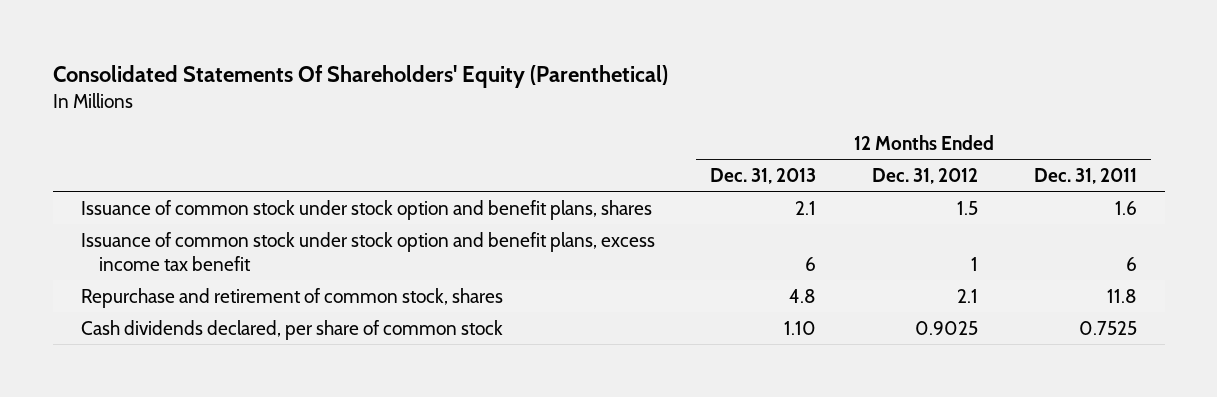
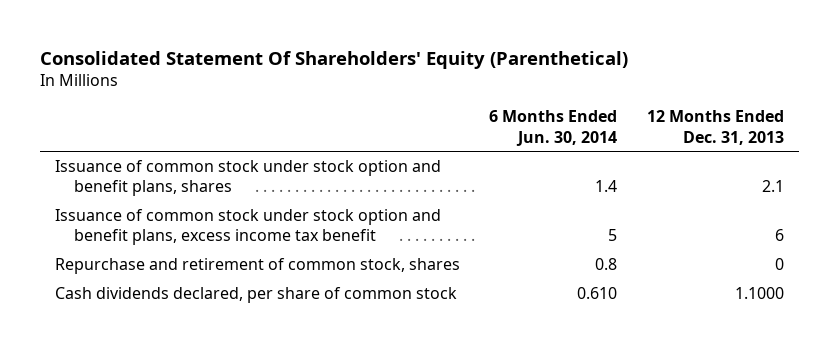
[52,65,668,89] Consolidated Statements Of Shareholders' Equity (Parenthetical) -> [40,50,629,69] Consolidated Statement Of Shareholders' Equity (Parenthetical)
[872,167,979,184] Dec. 31, 2012 -> none
[1033,167,1137,184] Dec. 31, 2011 -> none
none -> [489,110,618,146] 6 Months Ended Jun. 30, 2014
[789,288,817,303] 4.8 -> [774,258,784,271] 0
[784,320,817,335] 1.10 -> [734,287,784,300] 1.1000

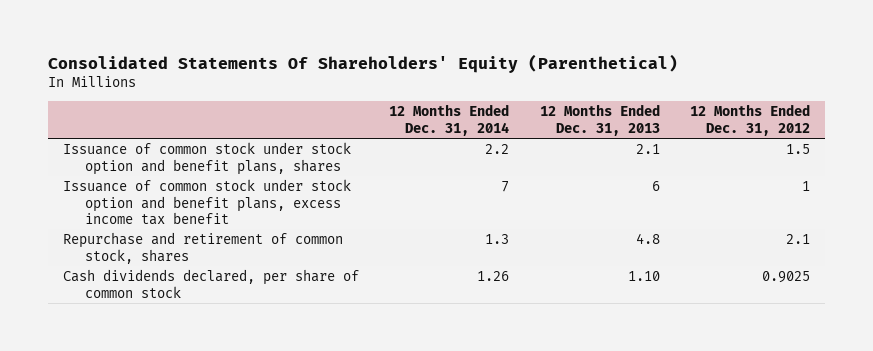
[40,50,629,69] Consolidated Statement Of Shareholders' Equity (Parenthetical) -> [47,53,678,73] Consolidated Statements Of Shareholders' Equity (Parenthetical)
[489,110,618,146] 6 Months Ended Jun. 30, 2014 -> none
none -> [389,104,510,136] 12 Months Ended Dec. 31, 2014
none -> [689,104,810,136] 12 Months Ended Dec. 31, 2012
[774,258,784,271] 0 -> [635,233,660,245] 4.8
[734,287,784,300] 1.1000 -> [627,271,660,282] 1.10

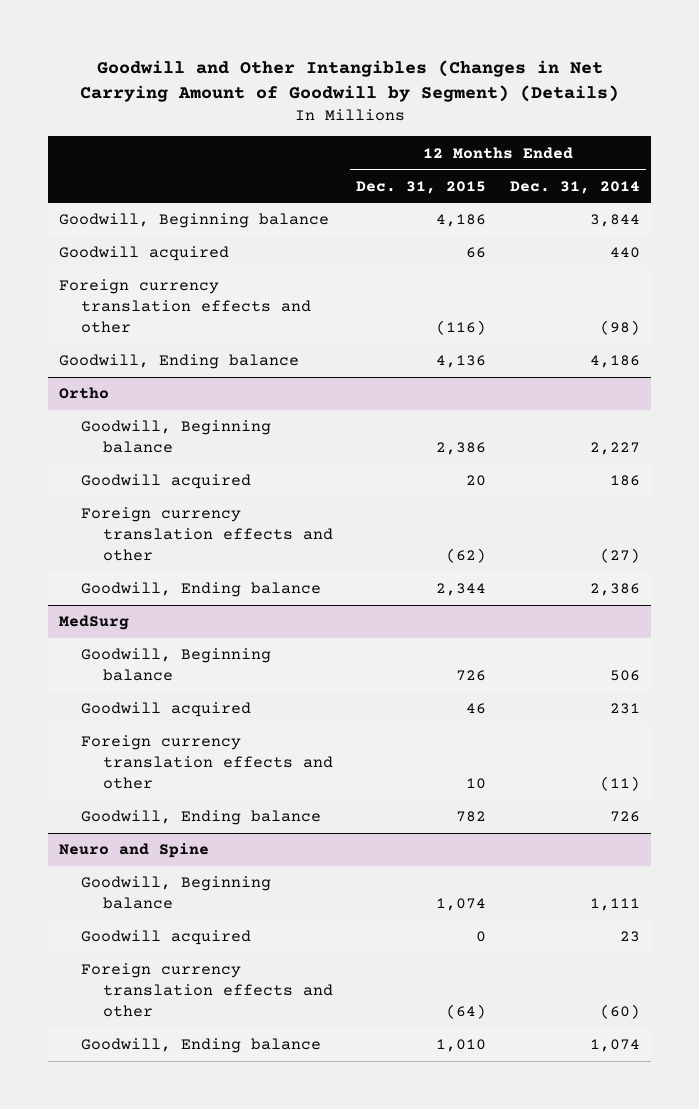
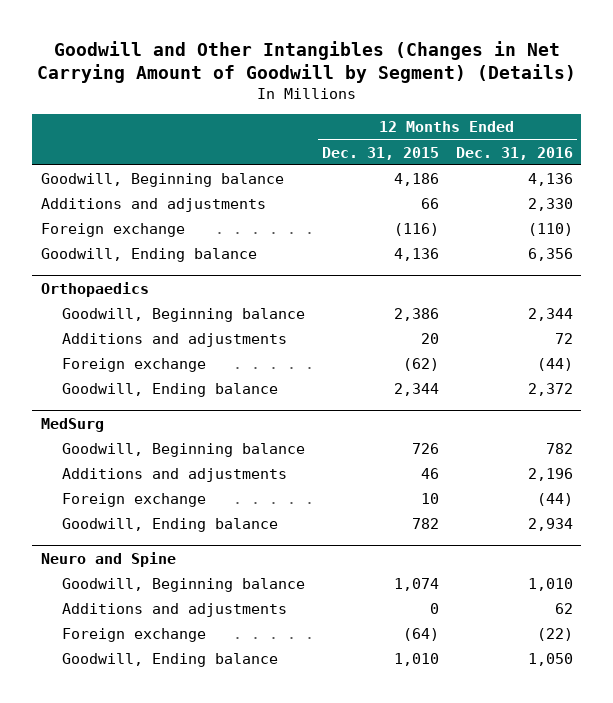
[509,180,640,194] Dec. 31, 2014 -> none
none -> [455,146,573,160] Dec. 31, 2016
[59,246,230,262] Goodwill acquired -> [40,198,266,213] Additions and adjustments
[59,279,312,334] Foreign currency translation effects and other -> [40,223,185,238] Foreign exchange
[59,387,110,400] Ortho -> [40,281,149,297] Orthopaedics
[81,474,252,490] Goodwill acquired -> [62,333,288,348] Additions and adjustments
[81,507,333,562] Foreign currency translation effects and other -> [62,358,207,373] Foreign exchange
[81,702,252,718] Goodwill acquired -> [62,468,288,483] Additions and adjustments
[81,735,333,790] Foreign currency translation effects and other -> [62,493,207,508] Foreign exchange
[81,930,252,946] Goodwill acquired -> [62,603,288,618] Additions and adjustments
[81,963,333,1018] Foreign currency translation effects and other -> [62,628,207,643] Foreign exchange

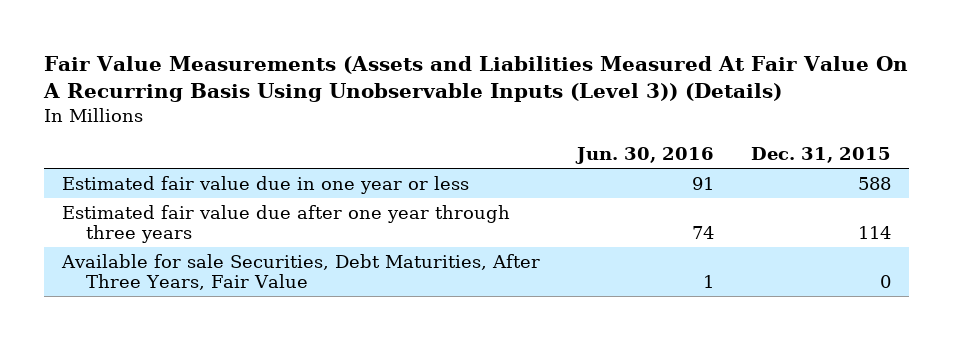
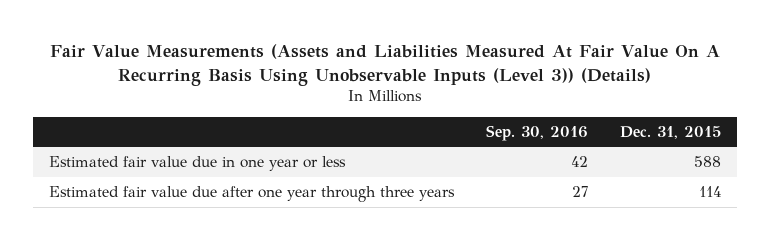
[574,146,714,164] Jun. 30, 2016 -> none
none -> [485,124,588,141] Sep. 30, 2016
[61,253,541,290] Available for sale Securities, Debt Maturities, After Three Years, Fair Value -> none

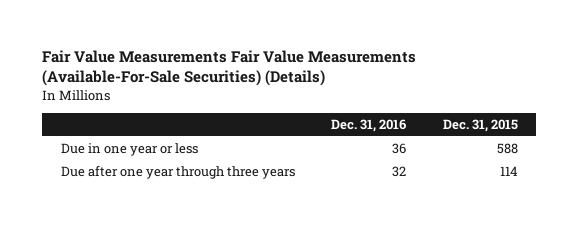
[49,43,720,86] Fair Value Measurements (Assets and Liabilities Measured At Fair Value On A Recurring Basis Using Unobservable Inputs (Level 3)) (Details) -> [42,50,417,87] Fair Value Measurements Fair Value Measurements (Available-For-Sale Securities) (Details)
[485,124,588,141] Sep. 30, 2016 -> none
none -> [331,118,407,132] Dec. 31, 2016
[48,156,346,172] Estimated fair value due in one year or less -> [60,143,198,157] Due in one year or less
[48,186,455,203] Estimated fair value due after one year through three years -> [60,165,295,180] Due after one year through three years

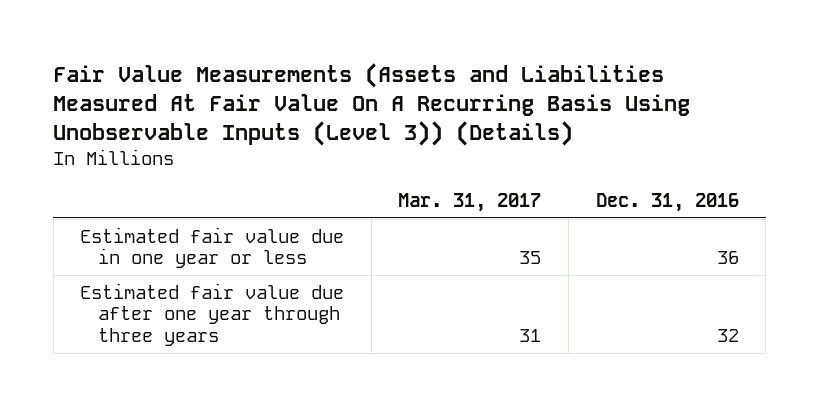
[42,50,417,87] Fair Value Measurements Fair Value Measurements (Available-For-Sale Securities) (Details) -> [53,62,691,146] Fair Value Measurements (Assets and Liabilities Measured At Fair Value On A Recurring Basis Using Unobservable Inputs (Level 3)) (Details)
[442,118,518,132] Dec. 31, 2015 -> none
none -> [398,193,542,213] Mar. 31, 2017
[60,143,198,157] Due in one year or less -> [80,226,345,269] Estimated fair value due in one year or less
[60,165,295,180] Due after one year through three years -> [80,282,345,347] Estimated fair value due after one year through three years

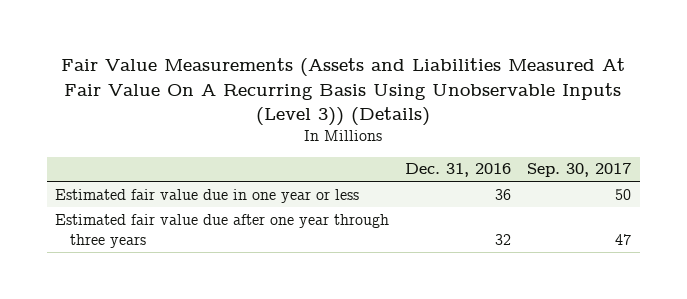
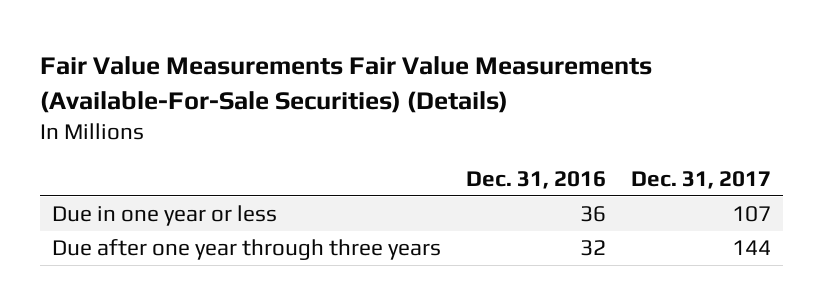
[61,58,626,126] Fair Value Measurements (Assets and Liabilities Measured At Fair Value On A Recurring Basis Using Unobservable Inputs (Level 3)) (Details) -> [39,56,652,113] Fair Value Measurements Fair Value Measurements (Available-For-Sale Securities) (Details)
[527,163,632,178] Sep. 30, 2017 -> none
none -> [630,170,771,189] Dec. 31, 2017
[55,188,360,203] Estimated fair value due in one year or less -> [52,205,278,227] Due in one year or less
[55,213,390,248] Estimated fair value due after one year through three years -> [52,239,442,261] Due after one year through three years

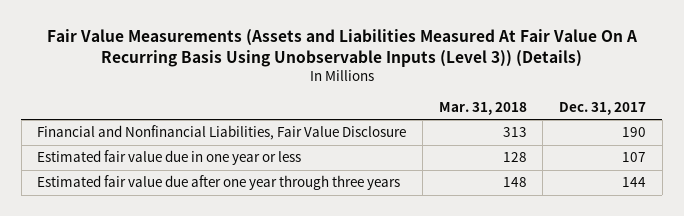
[39,56,652,113] Fair Value Measurements Fair Value Measurements (Available-For-Sale Securities) (Details) -> [46,29,637,67] Fair Value Measurements (Assets and Liabilities Measured At Fair Value On A Recurring Basis Using Unobservable Inputs (Level 3)) (Details)
[466,170,607,189] Dec. 31, 2016 -> none
none -> [438,101,527,115] Mar. 31, 2018
none -> [37,125,407,141] Financial and Nonfinancial Liabilities, Fair Value Disclosure
[52,205,278,227] Due in one year or less -> [37,150,302,166] Estimated fair value due in one year or less
[52,239,442,261] Due after one year through three years -> [37,175,401,191] Estimated fair value due after one year through three years

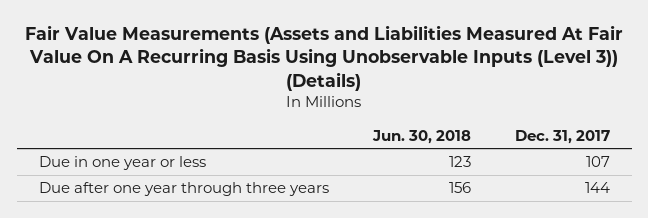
[438,101,527,115] Mar. 31, 2018 -> none
none -> [371,129,471,144] Jun. 30, 2018
[37,125,407,141] Financial and Nonfinancial Liabilities, Fair Value Disclosure -> none
[37,150,302,166] Estimated fair value due in one year or less -> [38,156,206,171] Due in one year or less
[37,175,401,191] Estimated fair value due after one year through three years -> [38,182,329,197] Due after one year through three years

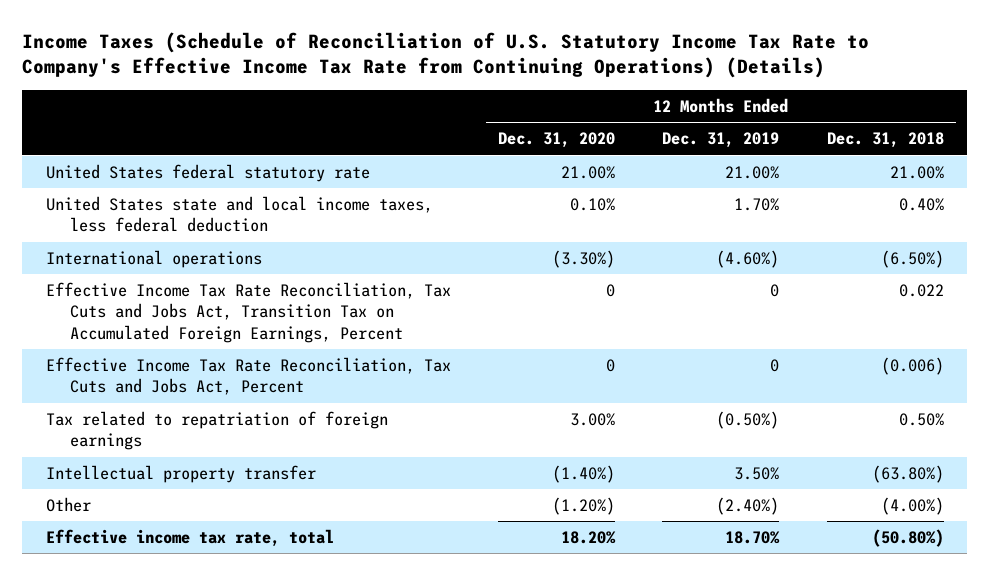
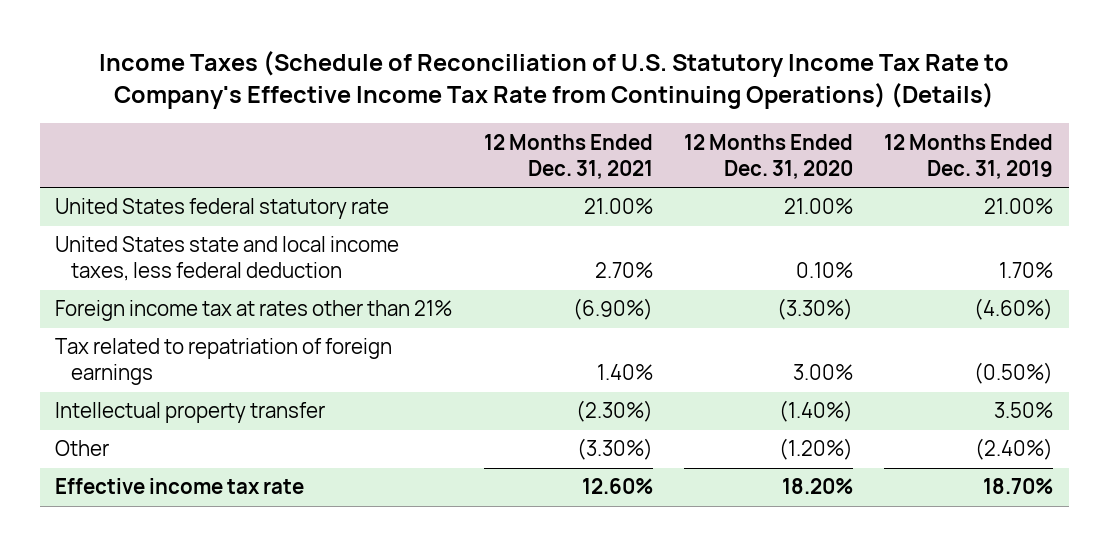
[826,132,944,149] Dec. 31, 2018 -> none
none -> [483,133,653,179] 12 Months Ended Dec. 31, 2021
[45,281,451,343] Effective Income Tax Rate Reconciliation, Tax Cuts and Jobs Act, Transition Tax on Accumulated Foreign Earnings, Percent -> none
[45,356,451,396] Effective Income Tax Rate Reconciliation, Tax Cuts and Jobs Act, Percent -> none
[45,249,262,268] International operations -> [55,300,453,322] Foreign income tax at rates other than 21%
[45,528,334,547] Effective income tax rate, total -> [55,478,305,495] Effective income tax rate

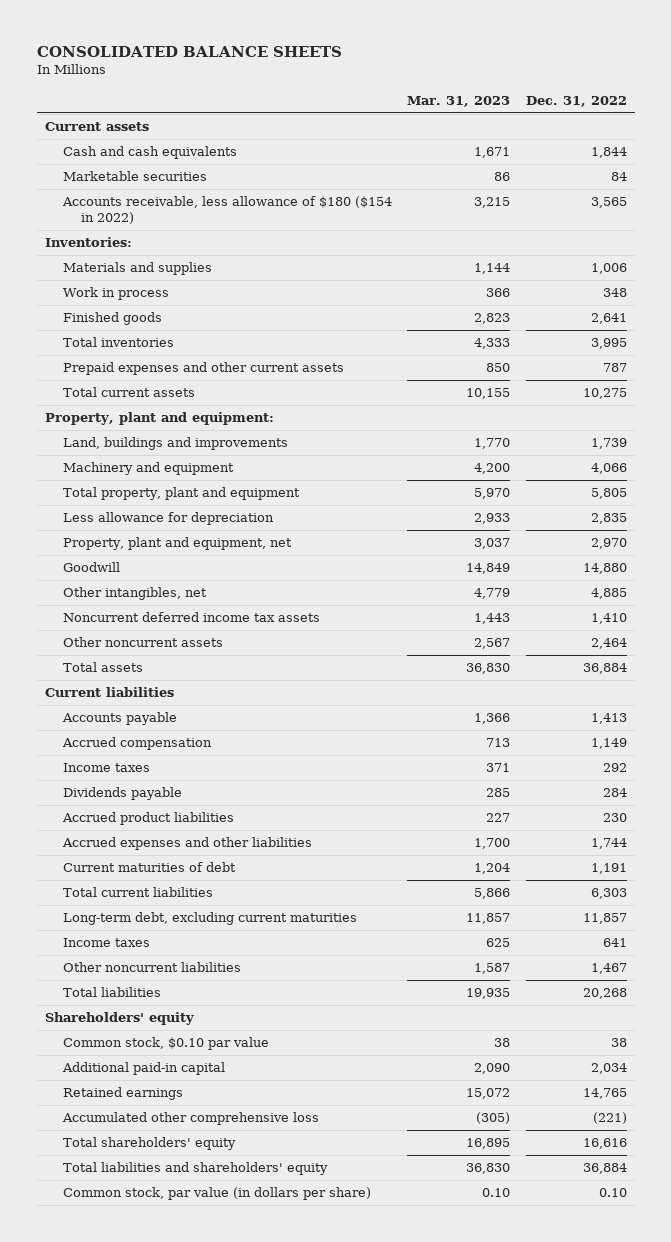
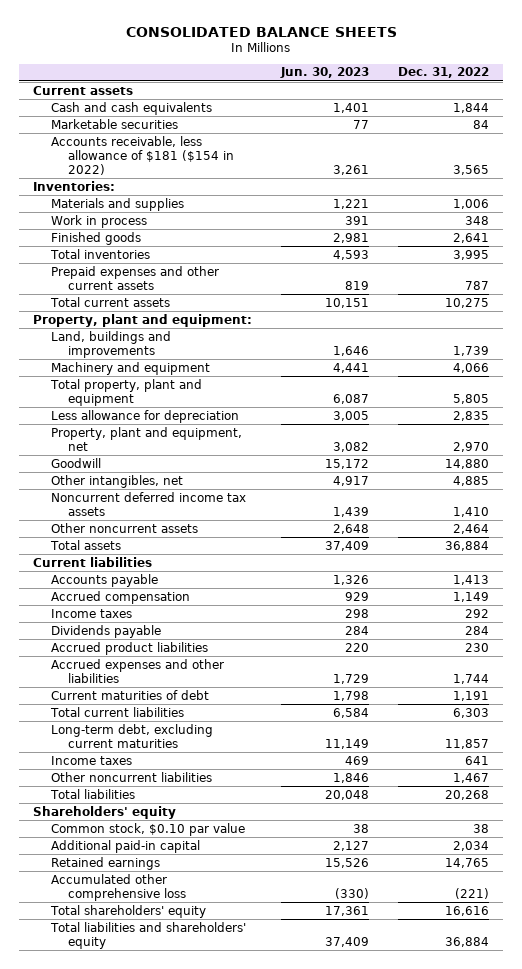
[407,95,511,107] Mar. 31, 2023 -> none
none -> [279,67,369,79] Jun. 30, 2023
[61,196,392,225] Accounts receivable, less allowance of $180 ($154 in 2022) -> [50,135,235,175] Accounts receivable, less allowance of $181 ($154 in 2022)
[62,1187,371,1201] Common stock, par value (in dollars per share) -> none

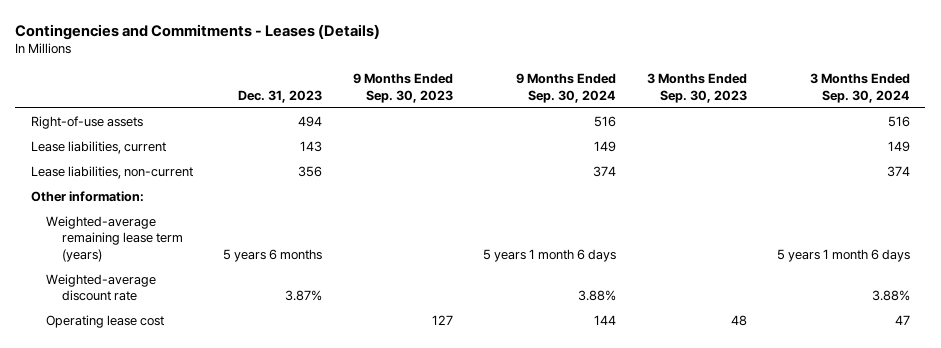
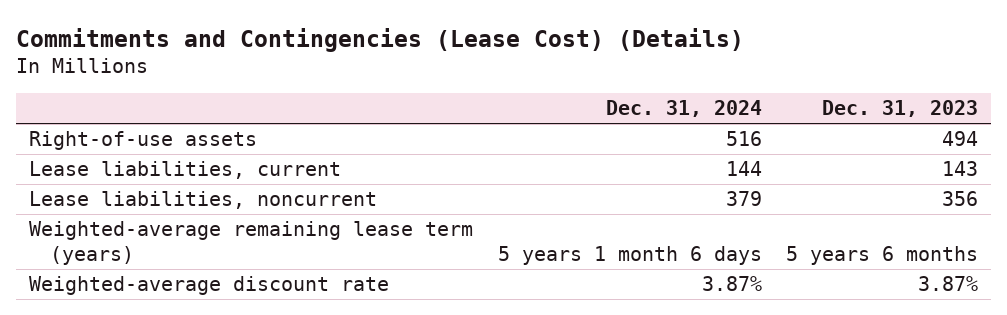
[15,23,381,40] Contingencies and Commitments - Leases (Details) -> [16,27,745,52] Commitments and Contingencies (Lease Cost) (Details)
[352,73,453,103] 9 Months Ended Sep. 30, 2023 -> none
[516,73,617,103] 9 Months Ended Sep. 30, 2024 -> none
[646,73,747,103] 3 Months Ended Sep. 30, 2023 -> none
[810,73,911,103] 3 Months Ended Sep. 30, 2024 -> none
none -> [605,100,762,118] Dec. 31, 2024
[30,191,144,203] Other information: -> none
[30,166,193,180] Lease liabilities, non-current -> [28,191,377,210] Lease liabilities, noncurrent
[46,315,165,329] Operating lease cost -> none

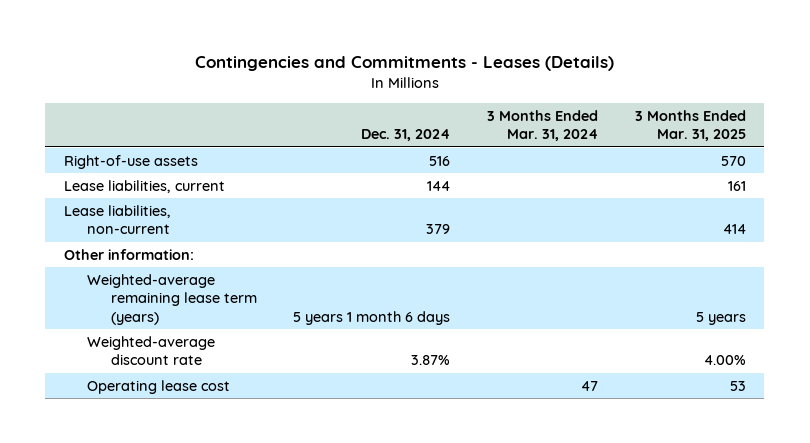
[16,27,745,52] Commitments and Contingencies (Lease Cost) (Details) -> [194,56,614,72] Contingencies and Commitments - Leases (Details)
[822,100,979,118] Dec. 31, 2023 -> none
none -> [487,109,599,142] 3 Months Ended Mar. 31, 2024
none -> [634,109,746,142] 3 Months Ended Mar. 31, 2025
[28,191,377,210] Lease liabilities, noncurrent -> [63,204,171,235] Lease liabilities, non-current
none -> [63,248,194,260] Other information:
none -> [87,379,231,394] Operating lease cost

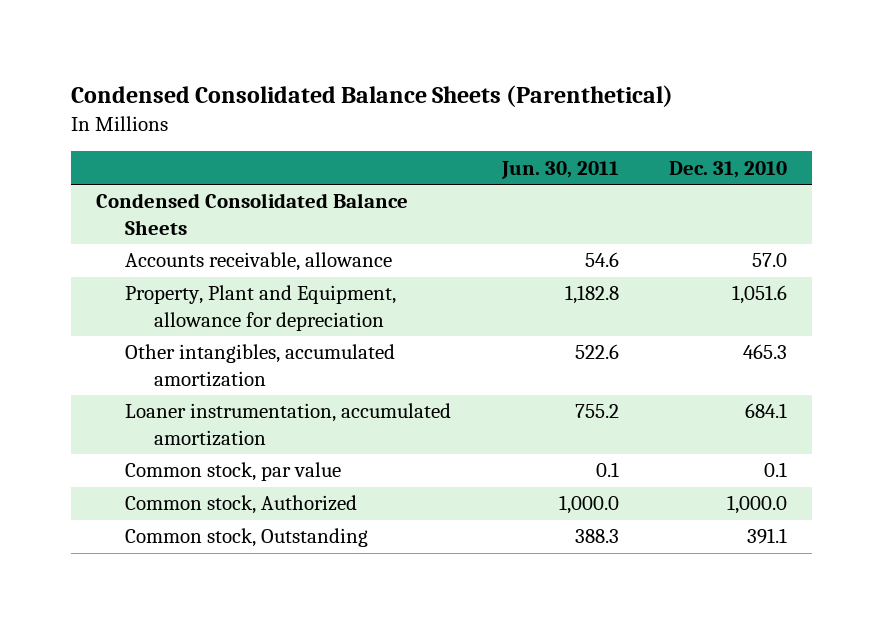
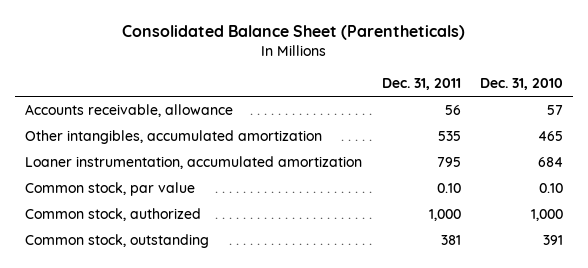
[70,84,673,107] Condensed Consolidated Balance Sheets (Parenthetical) -> [122,25,466,41] Consolidated Balance Sheet (Parentheticals)
[500,160,619,179] Jun. 30, 2011 -> none
none -> [381,77,461,90] Dec. 31, 2011
[95,193,408,236] Condensed Consolidated Balance Sheets -> none
[125,285,397,332] Property, Plant and Equipment, allowance for depreciation -> none
[751,253,787,268] 57.0 -> [547,104,564,115] 57
[742,344,787,360] 465.3 -> [538,130,564,141] 465
[744,403,787,419] 684.1 -> [538,156,564,167] 684
[763,462,787,478] 0.1 -> [539,182,564,193] 0.10
[125,495,358,515] Common stock, Authorized -> [25,207,202,221] Common stock, authorized
[726,495,787,515] 1,000.0 -> [531,208,564,221] 1,000
[125,528,369,548] Common stock, Outstanding -> [25,233,210,248] Common stock, outstanding
[746,528,787,545] 391.1 -> [543,234,564,245] 391

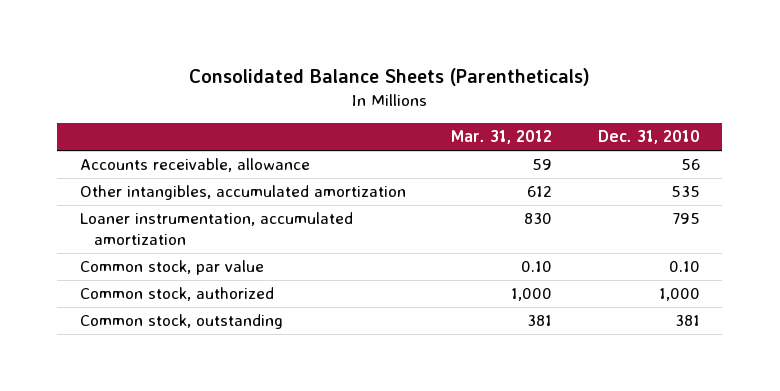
[122,25,466,41] Consolidated Balance Sheet (Parentheticals) -> [188,68,590,87] Consolidated Balance Sheets (Parentheticals)
[381,77,461,90] Dec. 31, 2011 -> none
none -> [451,130,553,145] Mar. 31, 2012
[547,104,564,115] 57 -> [680,159,700,171] 56
[538,130,564,141] 465 -> [670,186,700,198] 535
[538,156,564,167] 684 -> [672,213,700,225] 795
[543,234,564,245] 391 -> [674,315,700,327] 381

